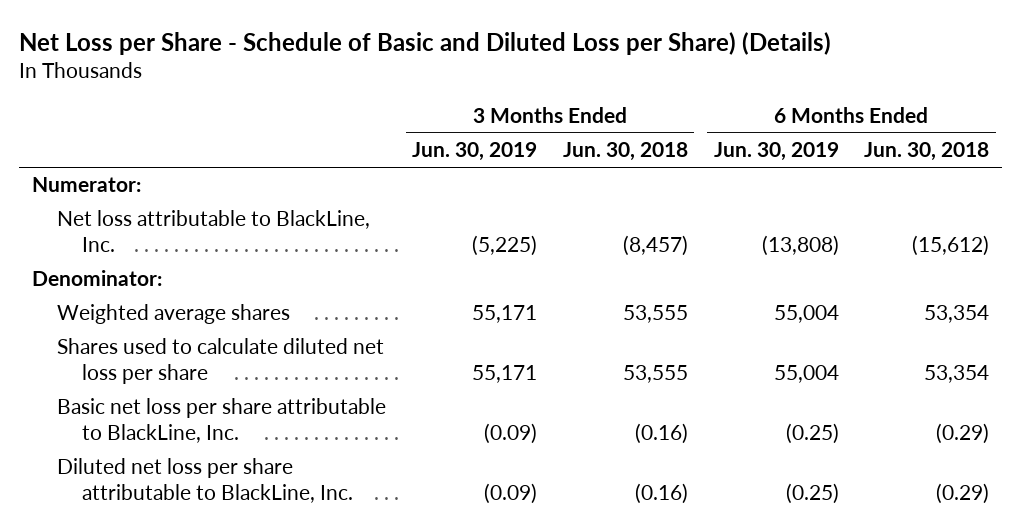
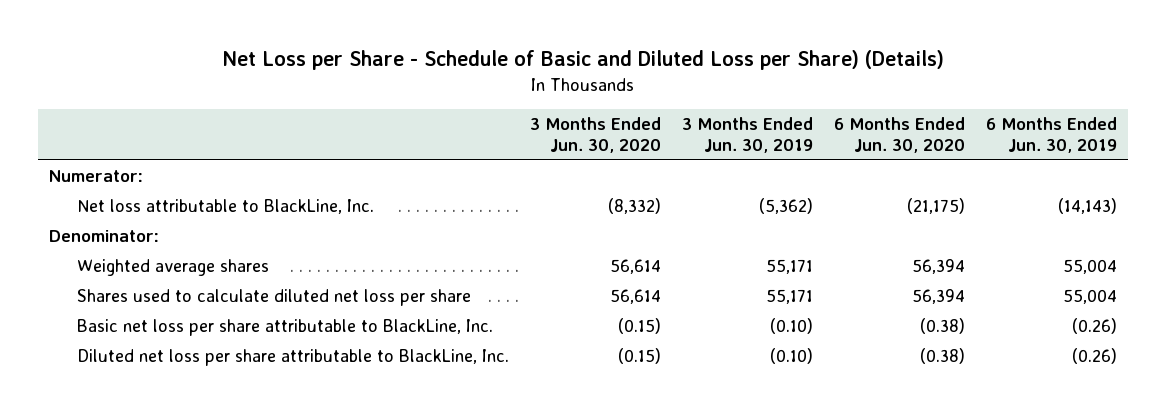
[562,142,688,162] Jun. 30, 2018 -> none
[864,142,990,162] Jun. 30, 2018 -> none
none -> [529,117,661,154] 3 Months Ended Jun. 30, 2020
none -> [833,117,965,154] 6 Months Ended Jun. 30, 2020
[472,235,538,257] (5,225) -> [758,198,813,215] (5,362)
[761,235,839,257] (13,808) -> [1058,198,1118,215] (14,143)
[484,423,538,445] (0.09) -> [769,318,813,335] (0.10)
[785,423,839,445] (0.25) -> [1072,318,1118,335] (0.26)
[484,483,538,505] (0.09) -> [769,348,813,365] (0.10)
[785,483,839,505] (0.25) -> [1072,348,1118,365] (0.26)

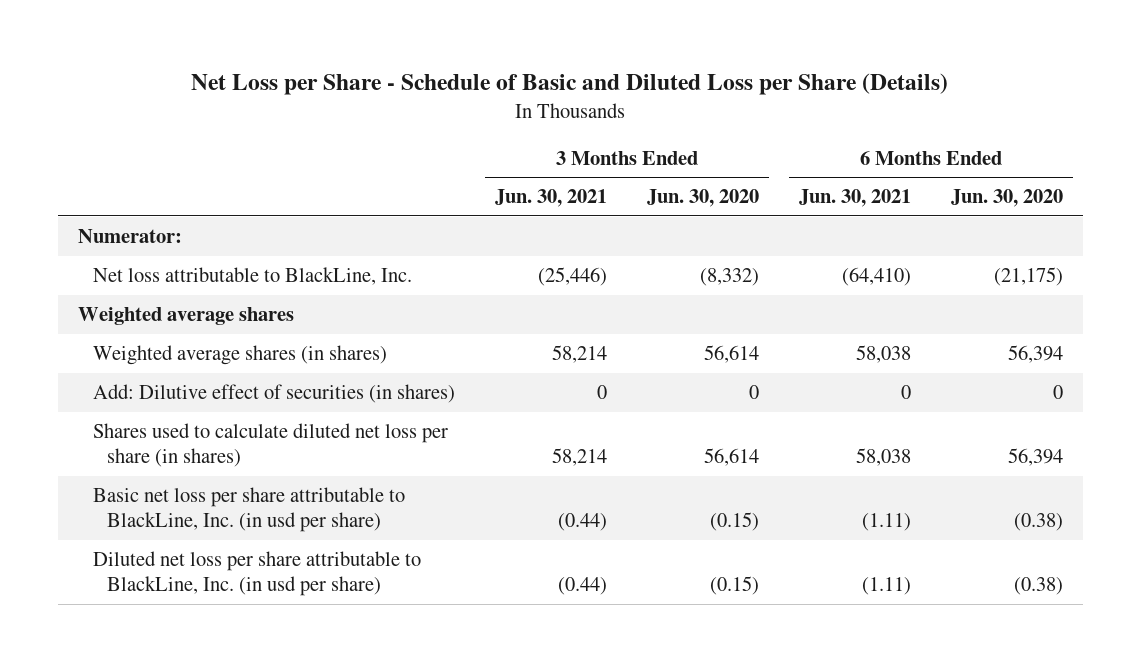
[221,50,944,71] Net Loss per Share - Schedule of Basic and Diluted Loss per Share) (Details) -> [191,72,949,95] Net Loss per Share - Schedule of Basic and Diluted Loss per Share (Details)
[681,117,813,154] 3 Months Ended Jun. 30, 2019 -> none
[986,117,1118,154] 6 Months Ended Jun. 30, 2019 -> none
none -> [494,189,607,208] Jun. 30, 2021
none -> [798,189,911,208] Jun. 30, 2021
[48,230,159,243] Denominator: -> [77,307,294,326] Weighted average shares
[76,259,269,277] Weighted average shares -> [92,345,387,366] Weighted average shares (in shares)
none -> [92,384,455,404] Add: Dilutive effect of securities (in shares)
[76,289,471,307] Shares used to calculate diluted net loss per share -> [92,423,448,468] Shares used to calculate diluted net loss per share (in shares)
[76,319,493,337] Basic net loss per share attributable to BlackLine, Inc. -> [92,487,405,533] Basic net loss per share attributable to BlackLine, Inc. (in usd per share)
[76,349,509,367] Diluted net loss per share attributable to BlackLine, Inc. -> [92,551,421,597] Diluted net loss per share attributable to BlackLine, Inc. (in usd per share)

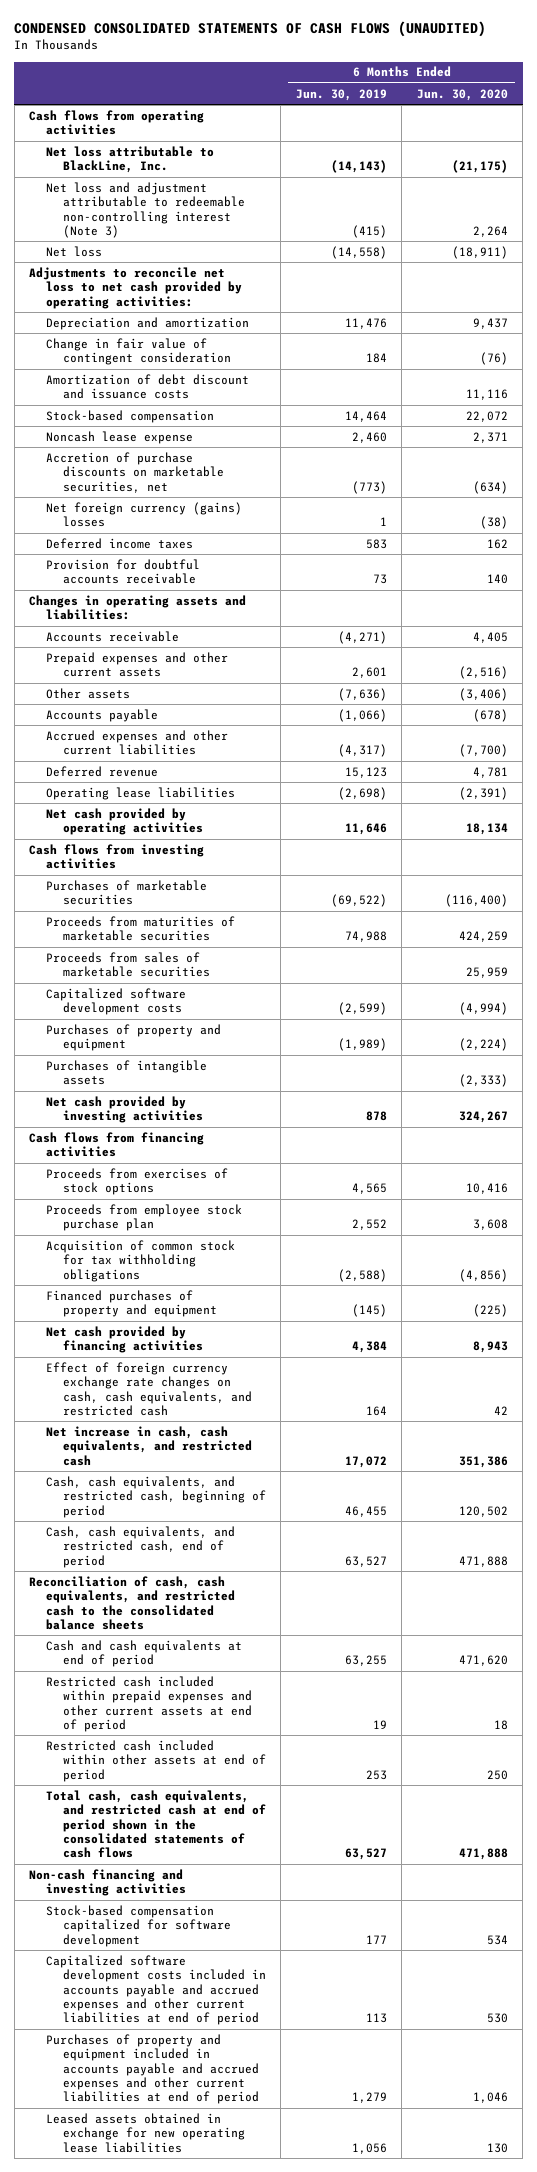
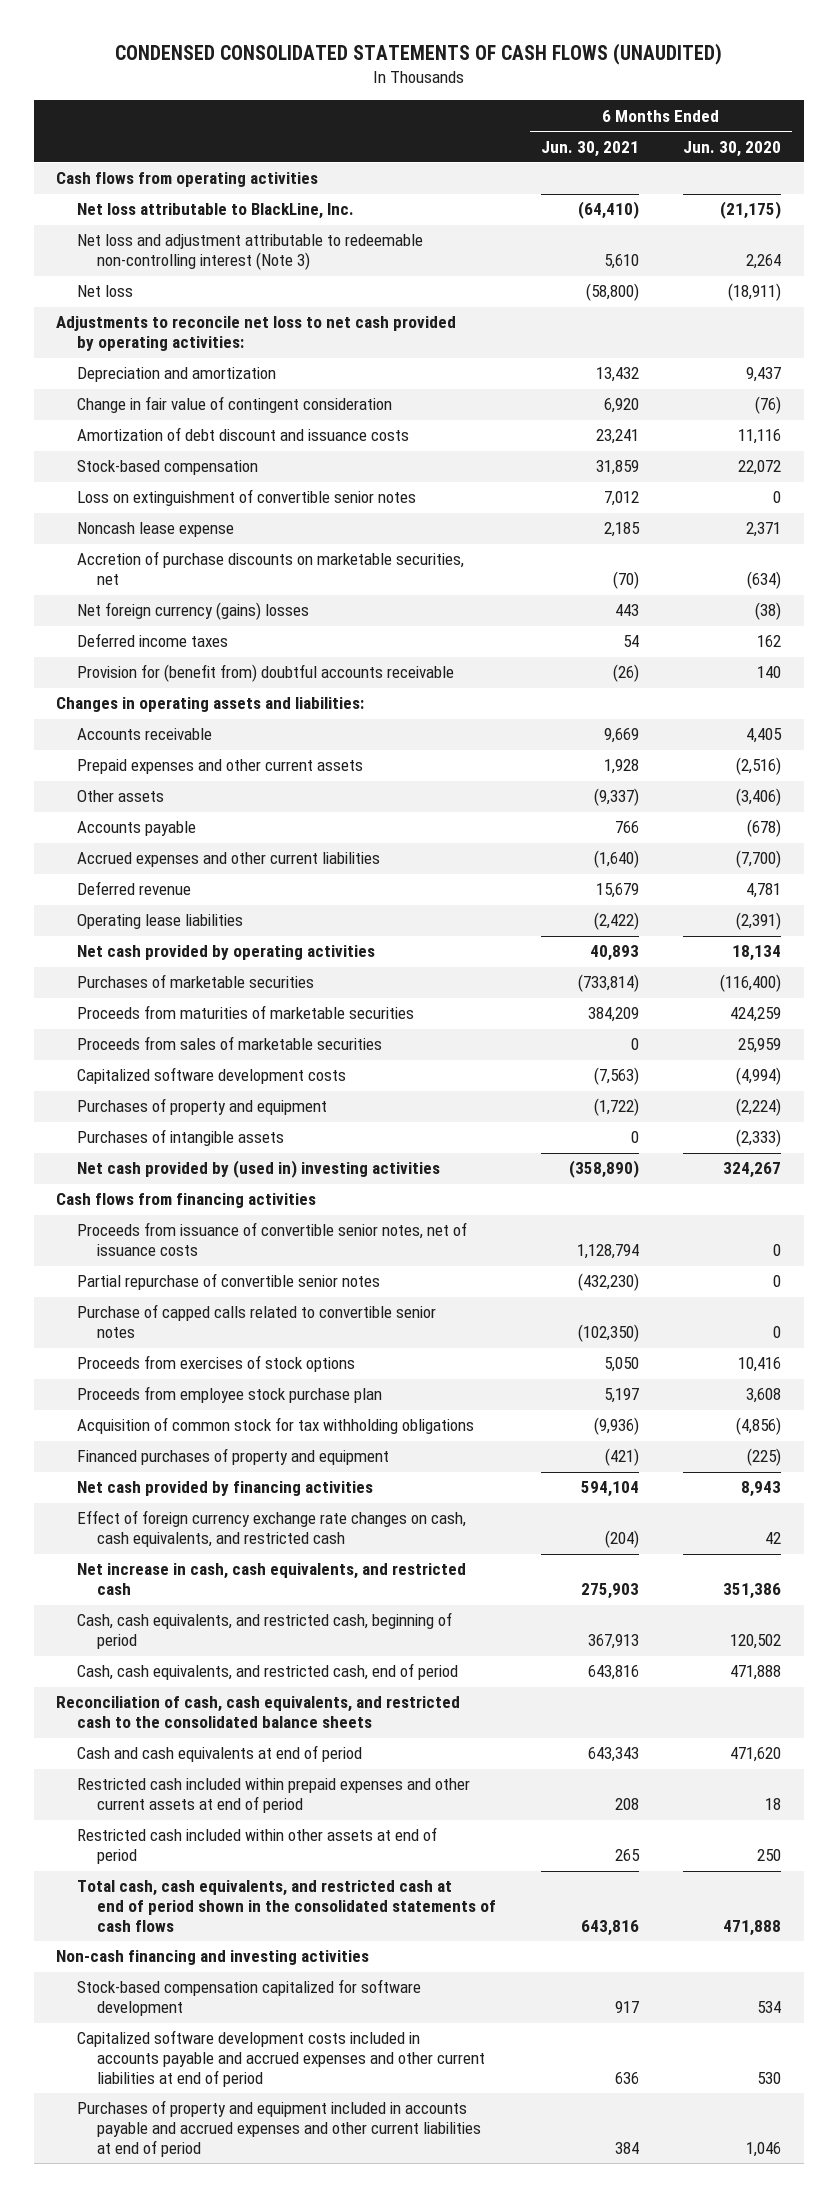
[295,88,387,101] Jun. 30, 2019 -> none
none -> [540,140,639,157] Jun. 30, 2021
none -> [76,489,416,507] Loss on extinguishment of convertible senior notes
[45,558,200,585] Provision for doubtful accounts receivable -> [76,664,454,683] Provision for (benefit from) doubtful accounts receivable
[29,843,205,870] Cash flows from investing activities -> none
[45,1095,203,1124] Net cash provided by investing activities -> [76,1160,440,1179] Net cash provided by (used in) investing activities
none -> [76,1222,467,1257] Proceeds from issuance of convertible senior notes, net of issuance costs
none -> [76,1273,380,1291] Partial repurchase of convertible senior notes
none -> [76,1304,436,1339] Purchase of capped calls related to convertible senior notes
[45,2112,245,2153] Leased assets obtained in exchange for new operating lease liabilities -> none

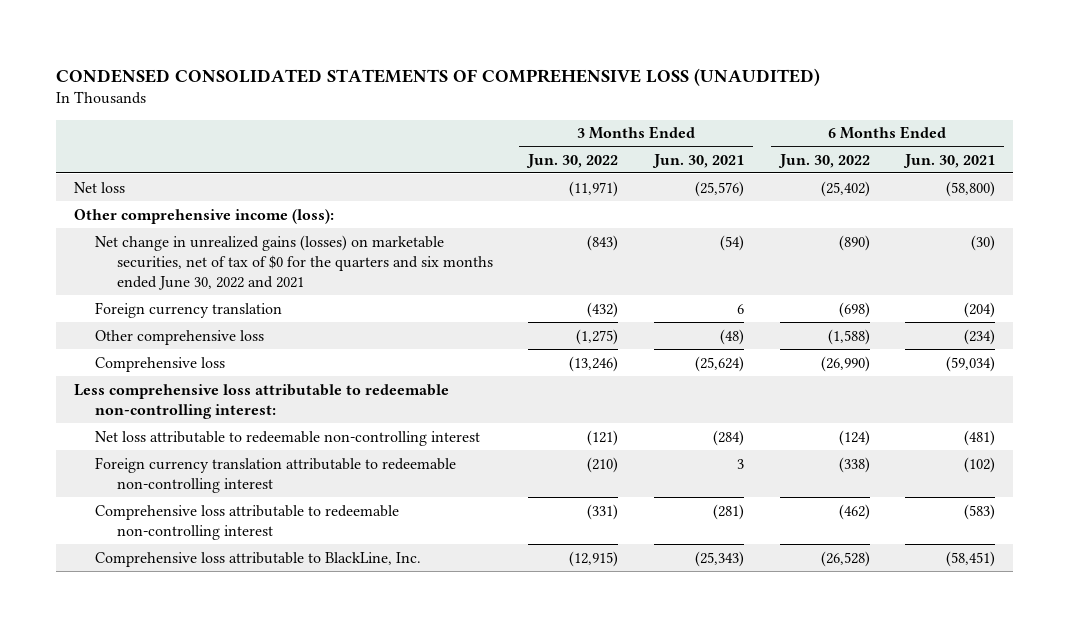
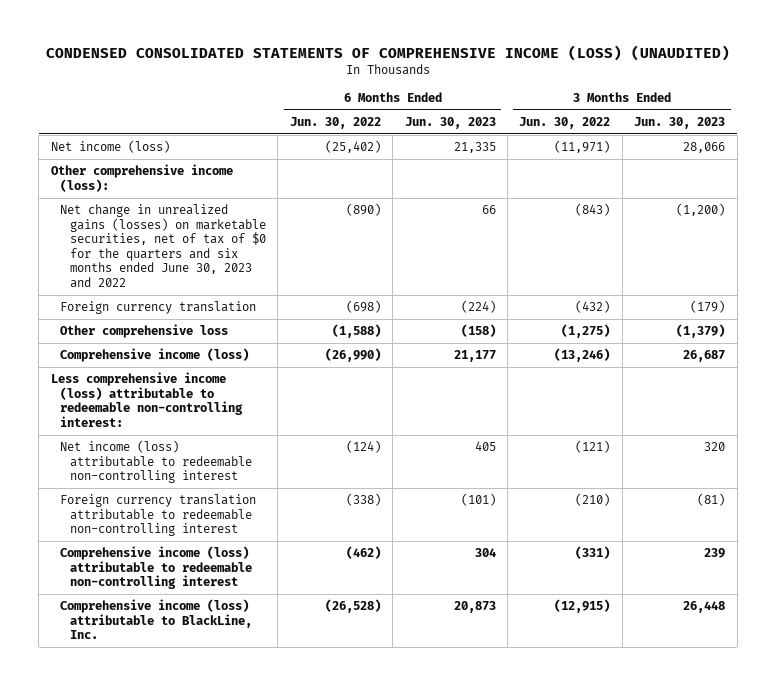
[56,67,821,86] CONDENSED CONSOLIDATED STATEMENTS OF COMPREHENSIVE LOSS (UNAUDITED) -> [46,44,731,61] CONDENSED CONSOLIDATED STATEMENTS OF COMPREHENSIVE INCOME (LOSS) (UNAUDITED)
[651,153,744,168] Jun. 30, 2021 -> none
[903,153,996,168] Jun. 30, 2021 -> none
none -> [404,116,496,129] Jun. 30, 2023
none -> [634,116,726,129] Jun. 30, 2023
[74,181,126,193] Net loss -> [50,140,170,154] Net income (loss)
[95,234,493,291] Net change in unrealized gains (losses) on marketable securities, net of tax of $0 for the quarters and six months ended June 30, 2022 and 2021 -> [60,204,266,288] Net change in unrealized gains (losses) on marketable securities, net of tax of $0 for the quarters and six months ended June 30, 2023 and 2022
[95,356,226,372] Comprehensive loss -> [60,348,250,363] Comprehensive income (loss)
[74,383,450,419] Less comprehensive loss attributable to redeemable non-controlling interest: -> [50,372,244,427] Less comprehensive income (loss) attributable to redeemable non-controlling interest:
[95,430,481,446] Net loss attributable to redeemable non-controlling interest -> [60,440,252,484] Net income (loss) attributable to redeemable non-controlling interest
[95,504,400,540] Comprehensive loss attributable to redeemable non-controlling interest -> [60,546,252,590] Comprehensive income (loss) attributable to redeemable non-controlling interest
[95,551,422,567] Comprehensive loss attributable to BlackLine, Inc. -> [60,599,252,640] Comprehensive income (loss) attributable to BlackLine, Inc.

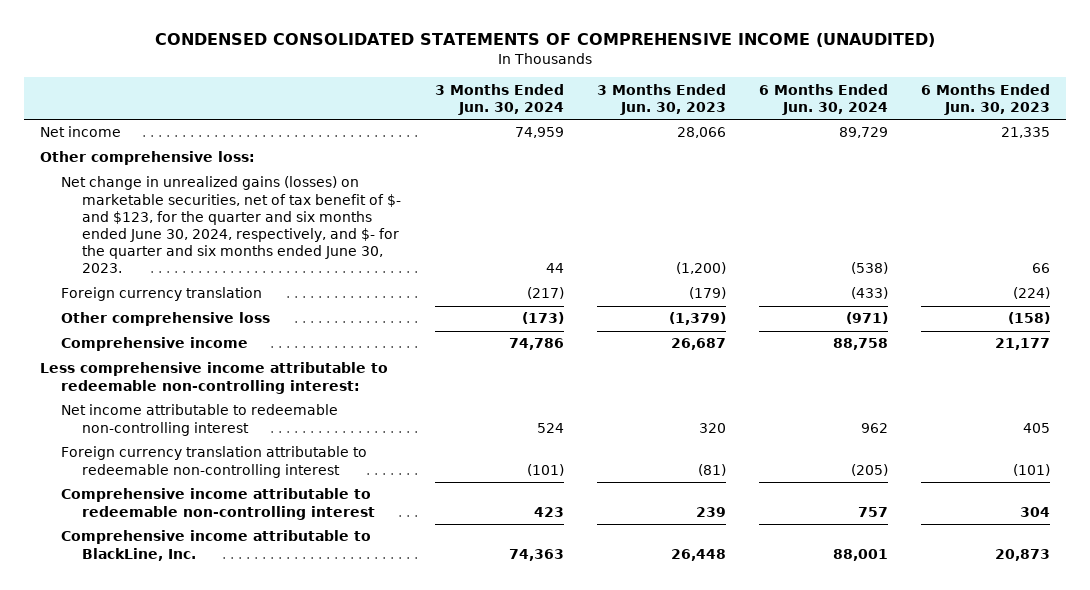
[46,44,731,61] CONDENSED CONSOLIDATED STATEMENTS OF COMPREHENSIVE INCOME (LOSS) (UNAUDITED) -> [155,33,936,48] CONDENSED CONSOLIDATED STATEMENTS OF COMPREHENSIVE INCOME (UNAUDITED)
[289,116,381,129] Jun. 30, 2022 -> none
[519,116,611,129] Jun. 30, 2022 -> none
none -> [434,83,564,115] 3 Months Ended Jun. 30, 2024
none -> [758,83,888,115] 6 Months Ended Jun. 30, 2024
[50,140,170,154] Net income (loss) -> [40,126,122,138] Net income
[50,164,233,192] Other comprehensive income (loss): -> [40,151,256,166] Other comprehensive loss:
[60,204,266,288] Net change in unrealized gains (losses) on marketable securities, net of tax of $0 for the quarters and six months ended June 30, 2023 and 2022 -> [61,176,402,274] Net change in unrealized gains (losses) on marketable securities, net of tax benefit of $- and $123, for the quarter and six months ended June 30, 2024, respectively, and $- for the quarter and six months ended June 30, 2023.
[60,348,250,363] Comprehensive income (loss) -> [61,337,249,352] Comprehensive income
[50,372,244,427] Less comprehensive income (loss) attributable to redeemable non-controlling interest: -> [40,362,389,394] Less comprehensive income attributable to redeemable non-controlling interest:
[60,440,252,484] Net income (loss) attributable to redeemable non-controlling interest -> [61,404,339,436] Net income attributable to redeemable non-controlling interest
[60,546,252,590] Comprehensive income (loss) attributable to redeemable non-controlling interest -> [61,488,376,520] Comprehensive income attributable to redeemable non-controlling interest
[60,599,252,640] Comprehensive income (loss) attributable to BlackLine, Inc. -> [61,530,372,561] Comprehensive income attributable to BlackLine, Inc.

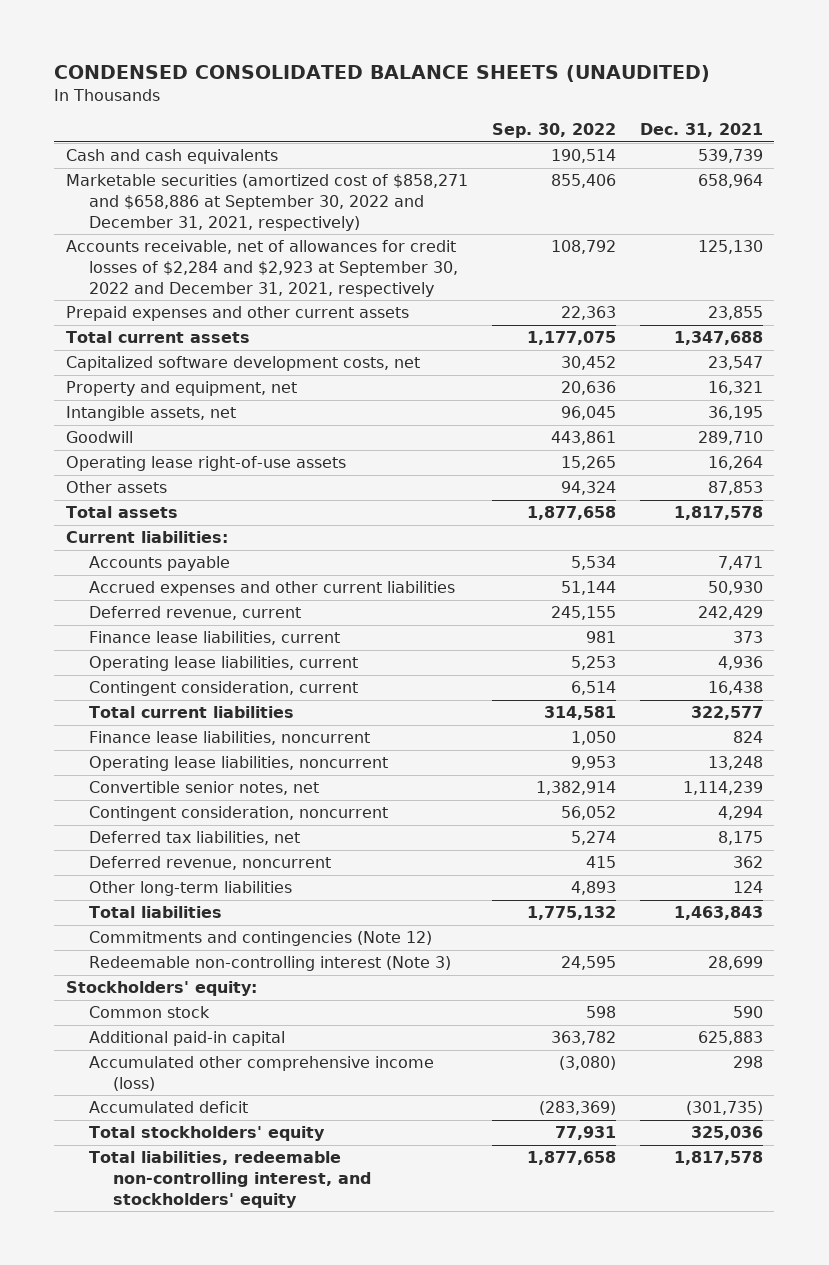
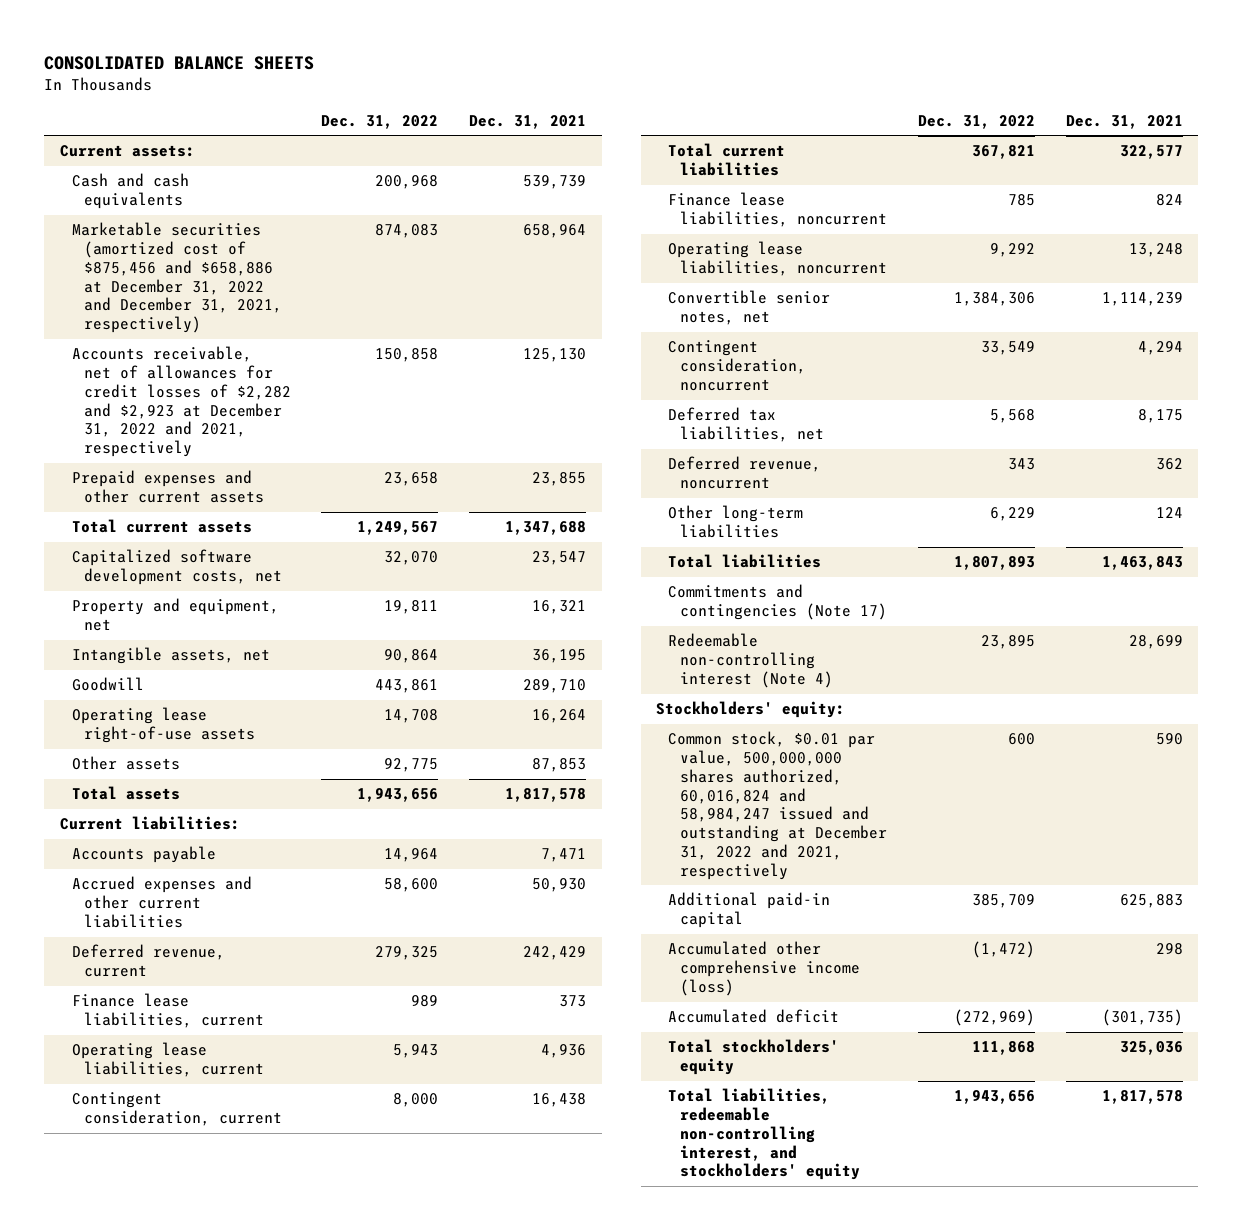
[54,65,711,83] CONDENSED CONSOLIDATED BALANCE SHEETS (UNAUDITED) -> [44,55,315,70] CONSOLIDATED BALANCE SHEETS
[491,123,616,139] Sep. 30, 2022 -> none
none -> [321,114,439,129] Dec. 31, 2022
none -> [59,145,195,158] Current assets:
[66,174,469,231] Marketable securities (amortized cost of $858,271 and $658,886 at September 30, 2022 and December 31, 2021, respectively) -> [71,222,282,334] Marketable securities (amortized cost of $875,456 and $658,886 at December 31, 2022 and December 31, 2021, respectively)
[66,240,459,297] Accounts receivable, net of allowances for credit losses of $2,284 and $2,923 at September 30, 2022 and December 31, 2021, respectively -> [71,346,291,458] Accounts receivable, net of allowances for credit losses of $2,282 and $2,923 at December 31, 2022 and 2021, respectively
[89,931,433,947] Commitments and contingencies (Note 12) -> [668,584,887,621] Commitments and contingencies (Note 17)
[89,956,452,972] Redeemable non-controlling interest (Note 3) -> [668,633,833,688] Redeemable non-controlling interest (Note 4)
[89,1006,211,1019] Common stock -> [668,731,887,880] Common stock, $0.01 par value, 500,000,000 shares authorized, 60,016,824 and 58,984,247 issued and outstanding at December 31, 2022 and 2021, respectively

